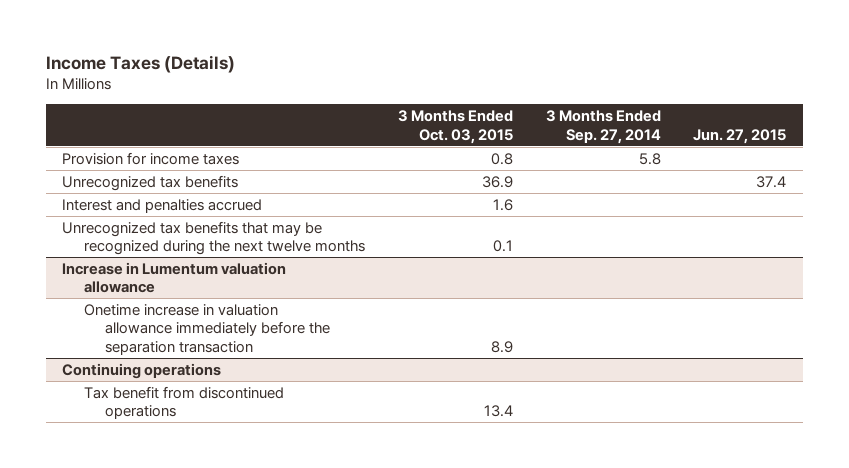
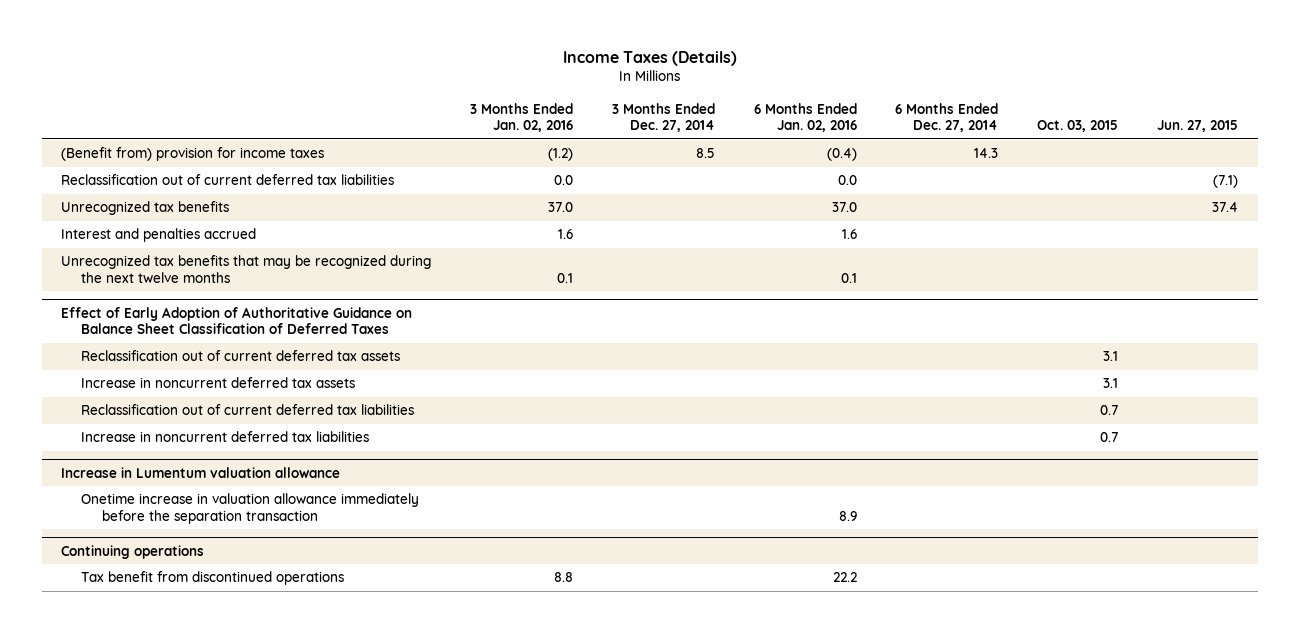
[397,109,513,144] 3 Months Ended Oct. 03, 2015 -> none
[545,109,661,144] 3 Months Ended Sep. 27, 2014 -> none
none -> [469,102,573,132] 3 Months Ended Jan. 02, 2016
none -> [611,102,715,132] 3 Months Ended Dec. 27, 2014
none -> [753,102,857,132] 6 Months Ended Jan. 02, 2016
none -> [895,102,999,132] 6 Months Ended Dec. 27, 2014
none -> [1037,119,1119,132] Oct. 03, 2015
[62,151,240,165] Provision for income taxes -> [60,147,324,162] (Benefit from) provision for income taxes
none -> [60,174,394,186] Reclassification out of current deferred tax liabilities
none -> [60,306,412,334] Effect of Early Adoption of Authoritative Guidance on Balance Sheet Classification of Deferred Taxes
none -> [81,350,401,362] Reclassification out of current deferred tax assets
none -> [81,377,356,389] Increase in noncurrent deferred tax assets
none -> [81,404,415,416] Reclassification out of current deferred tax liabilities
none -> [81,431,370,443] Increase in noncurrent deferred tax liabilities

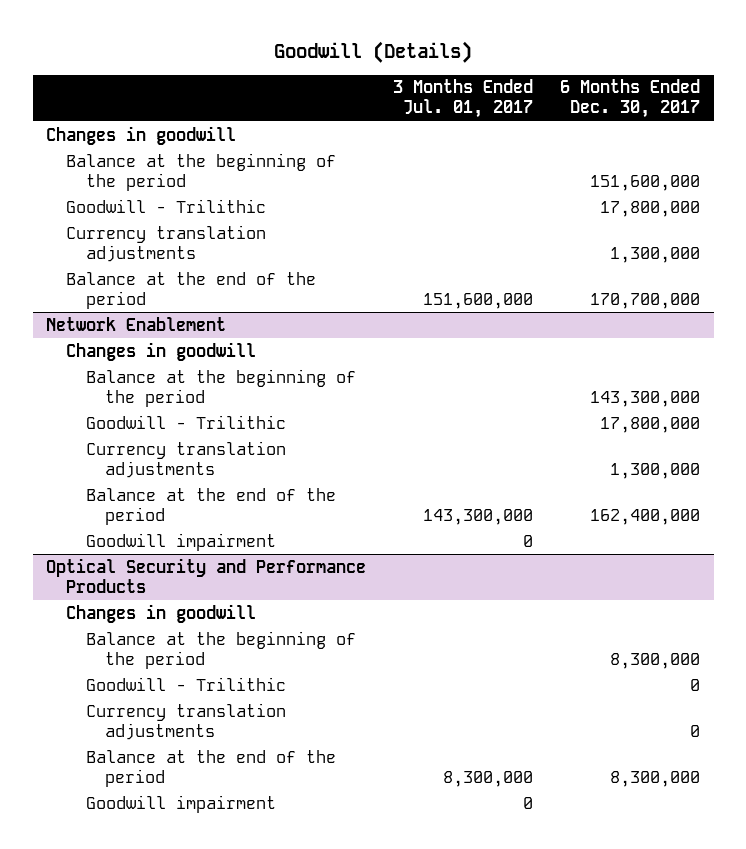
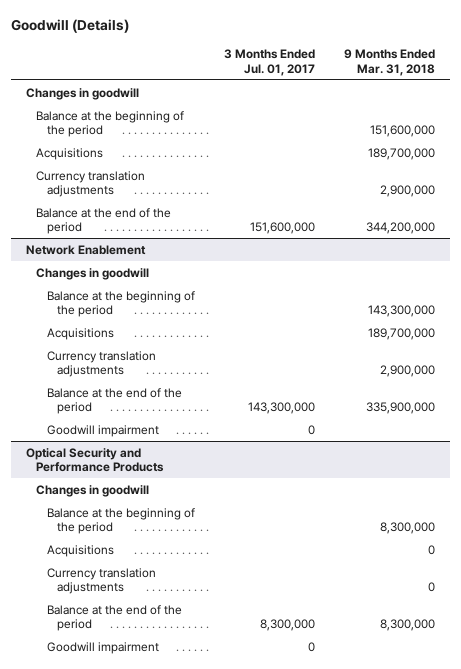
[560,79,701,119] 6 Months Ended Dec. 30, 2017 -> none
none -> [343,49,435,76] 9 Months Ended Mar. 31, 2018
[65,198,266,213] Goodwill - Trilithic -> [36,147,104,160] Acquisitions
[85,414,286,429] Goodwill - Trilithic -> [46,327,114,340] Acquisitions
[85,676,286,691] Goodwill - Trilithic -> [46,544,114,557] Acquisitions

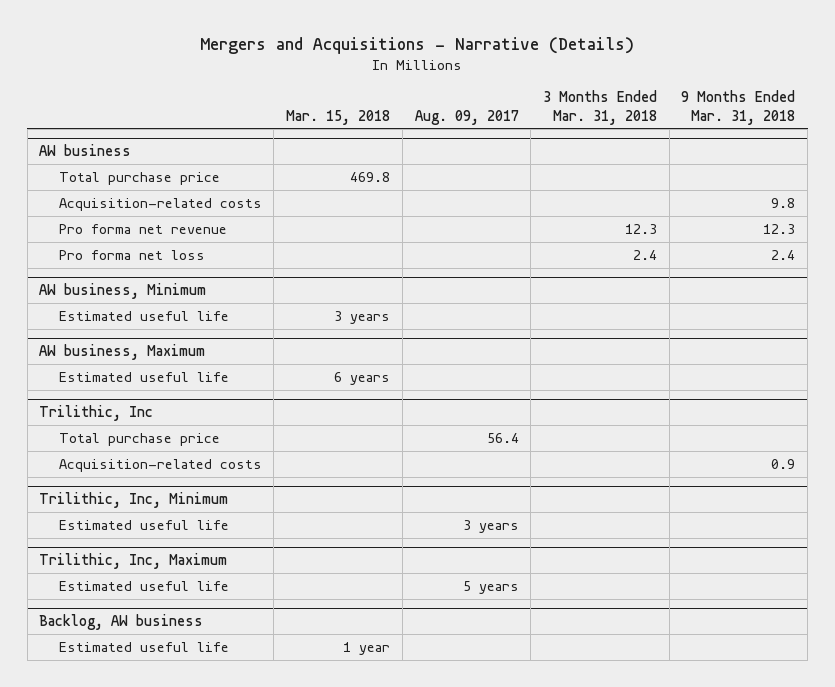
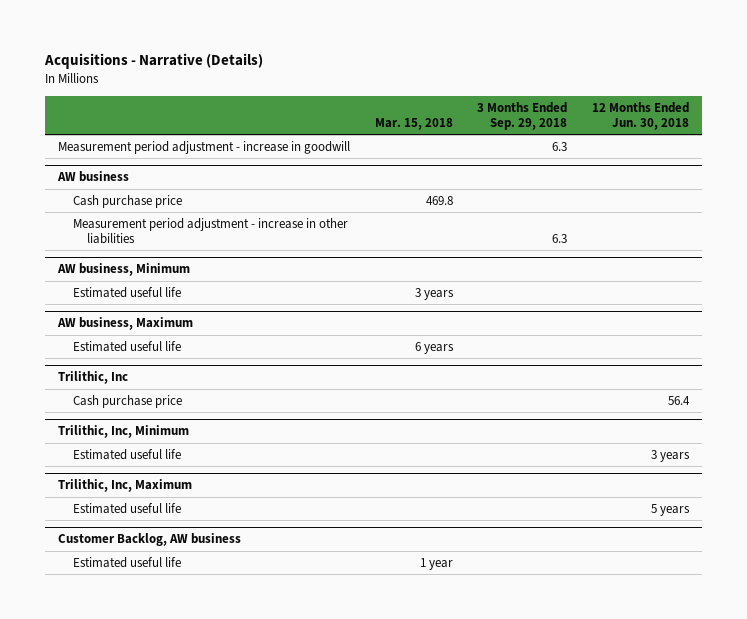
[200,36,635,54] Mergers and Acquisitions - Narrative (Details) -> [44,53,264,70] Acquisitions - Narrative (Details)
[414,109,519,125] Aug. 09, 2017 -> none
[542,90,657,125] 3 Months Ended Mar. 31, 2018 -> none
[681,90,796,125] 9 Months Ended Mar. 31, 2018 -> none
none -> [477,101,568,130] 3 Months Ended Sep. 29, 2018
none -> [592,101,690,130] 12 Months Ended Jun. 30, 2018
none -> [57,140,350,154] Measurement period adjustment - increase in goodwill
[58,197,262,211] Acquisition-related costs -> none
[58,223,227,234] Pro forma net revenue -> none
[58,249,205,260] Pro forma net loss -> none
[58,171,220,185] Total purchase price -> [72,194,182,208] Cash purchase price
none -> [72,217,348,245] Measurement period adjustment - increase in other liabilities
[58,458,262,472] Acquisition-related costs -> none
[58,432,220,446] Total purchase price -> [72,394,182,408] Cash purchase price
[39,614,204,631] Backlog, AW business -> [57,533,241,547] Customer Backlog, AW business

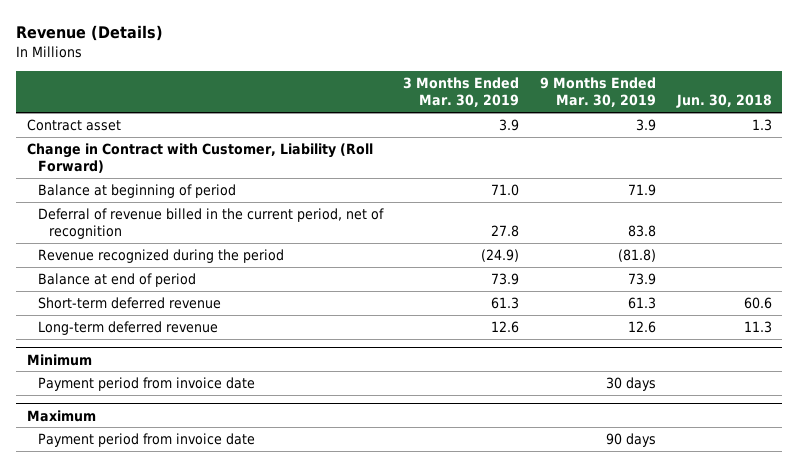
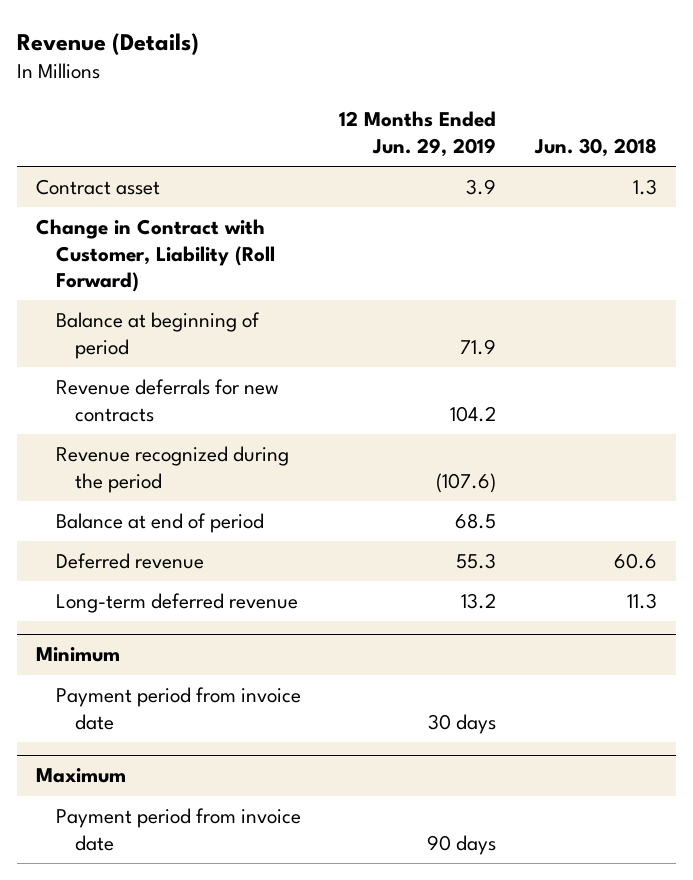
[403,77,520,108] 3 Months Ended Mar. 30, 2019 -> none
[540,77,657,108] 9 Months Ended Mar. 30, 2019 -> none
none -> [339,111,497,157] 12 Months Ended Jun. 29, 2019
[37,207,384,240] Deferral of revenue billed in the current period, net of recognition -> [55,379,279,422] Revenue deferrals for new contracts
[37,296,221,309] Short-term deferred revenue -> [55,553,204,570] Deferred revenue

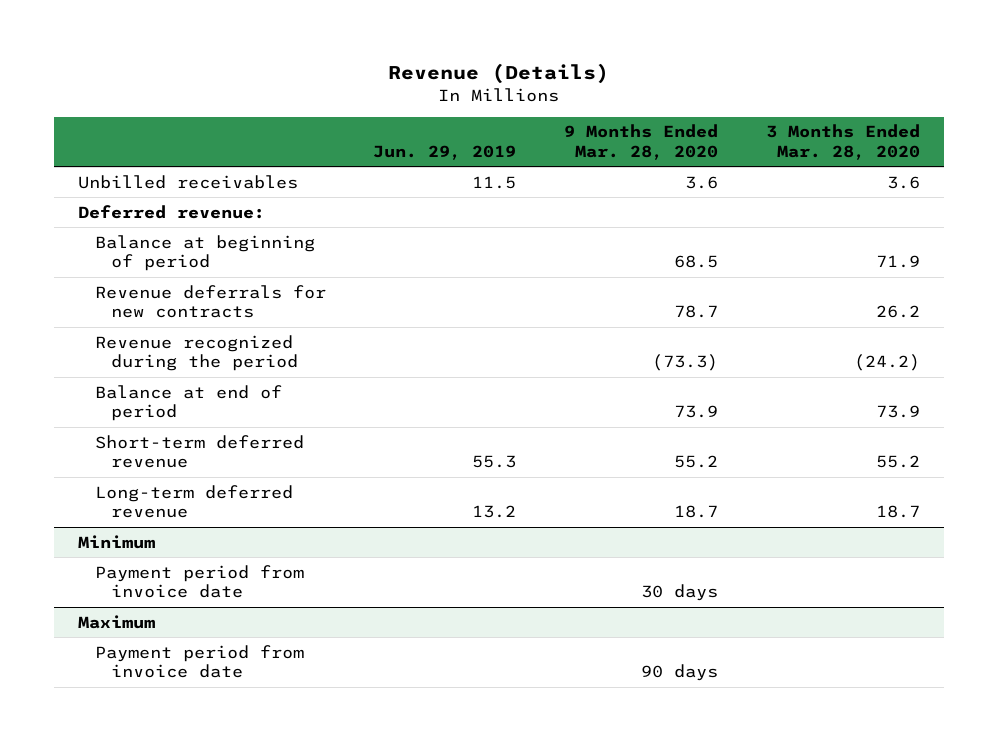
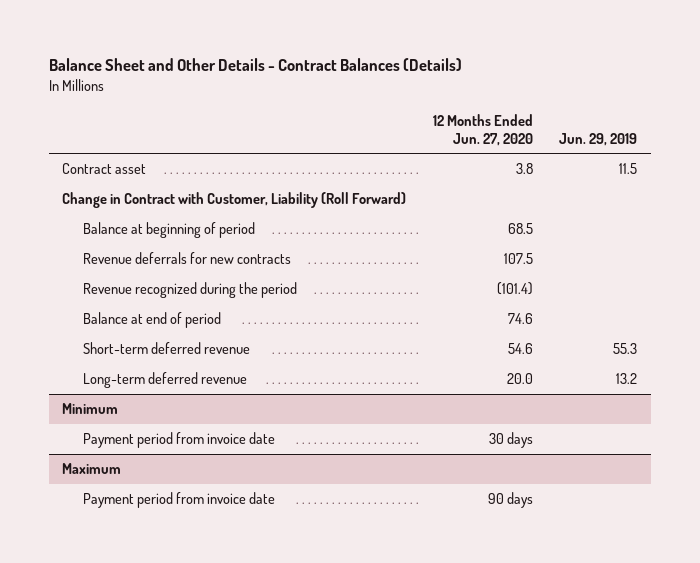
[387,62,609,84] Revenue (Details) -> [48,58,462,72] Balance Sheet and Other Details - Contract Balances (Details)
[564,124,719,160] 9 Months Ended Mar. 28, 2020 -> none
[766,124,921,160] 3 Months Ended Mar. 28, 2020 -> none
none -> [432,113,533,146] 12 Months Ended Jun. 27, 2020
[77,174,298,189] Unbilled receivables -> [62,163,147,175] Contract asset
[77,204,265,219] Deferred revenue: -> [62,192,407,209] Change in Contract with Customer, Liability (Roll Forward)

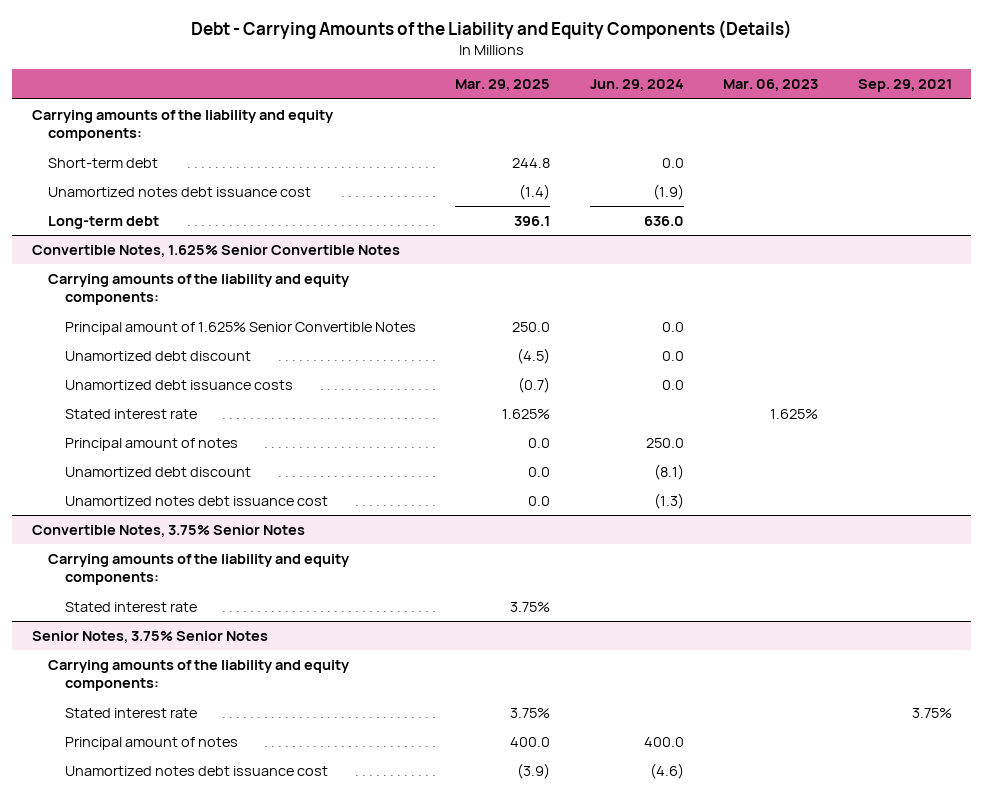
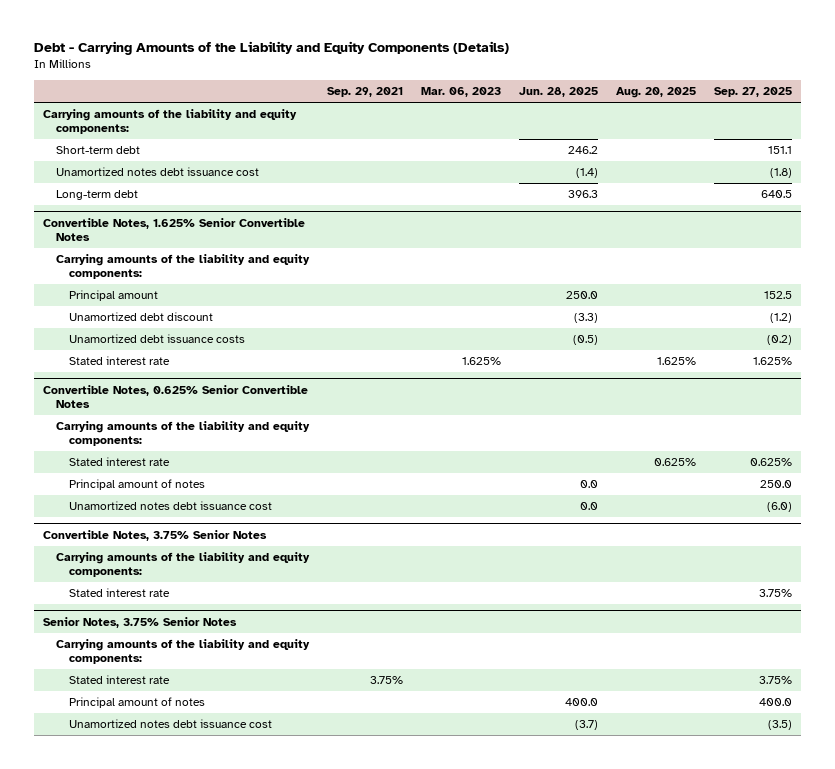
[455,79,551,92] Mar. 29, 2025 -> none
[589,79,684,92] Jun. 29, 2024 -> none
none -> [518,87,598,98] Jun. 28, 2025
none -> [616,87,697,99] Aug. 20, 2025
none -> [714,87,793,98] Sep. 27, 2025
[64,322,416,336] Principal amount of 1.625% Senior Convertible Notes -> [69,290,159,302] Principal amount
[64,438,238,452] Principal amount of notes -> none
[64,467,251,478] Unamortized debt discount -> none
[64,496,328,507] Unamortized notes debt issuance cost -> none
none -> [42,385,308,409] Convertible Notes, 0.625% Senior Convertible Notes
none -> [55,421,310,447] Carrying amounts of the liability and equity components:
none -> [69,457,171,467] Stated interest rate
none -> [69,479,206,491] Principal amount of notes
none -> [69,501,273,511] Unamortized notes debt issuance cost

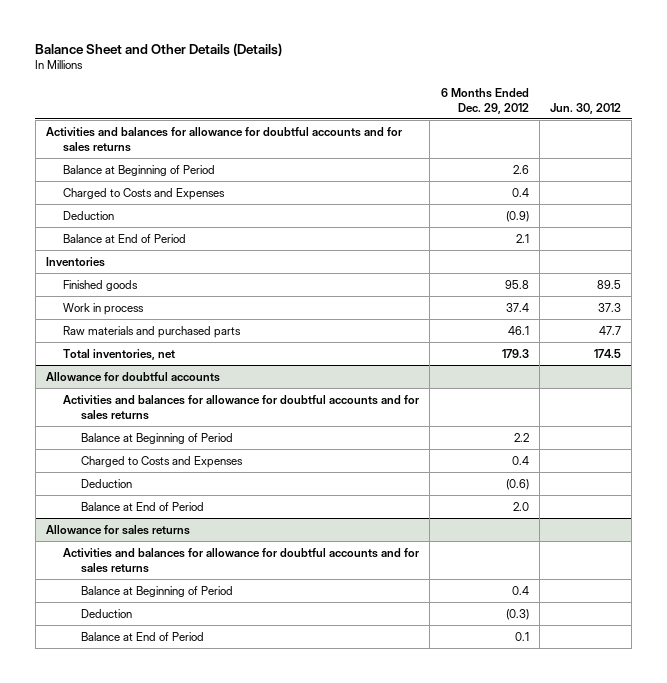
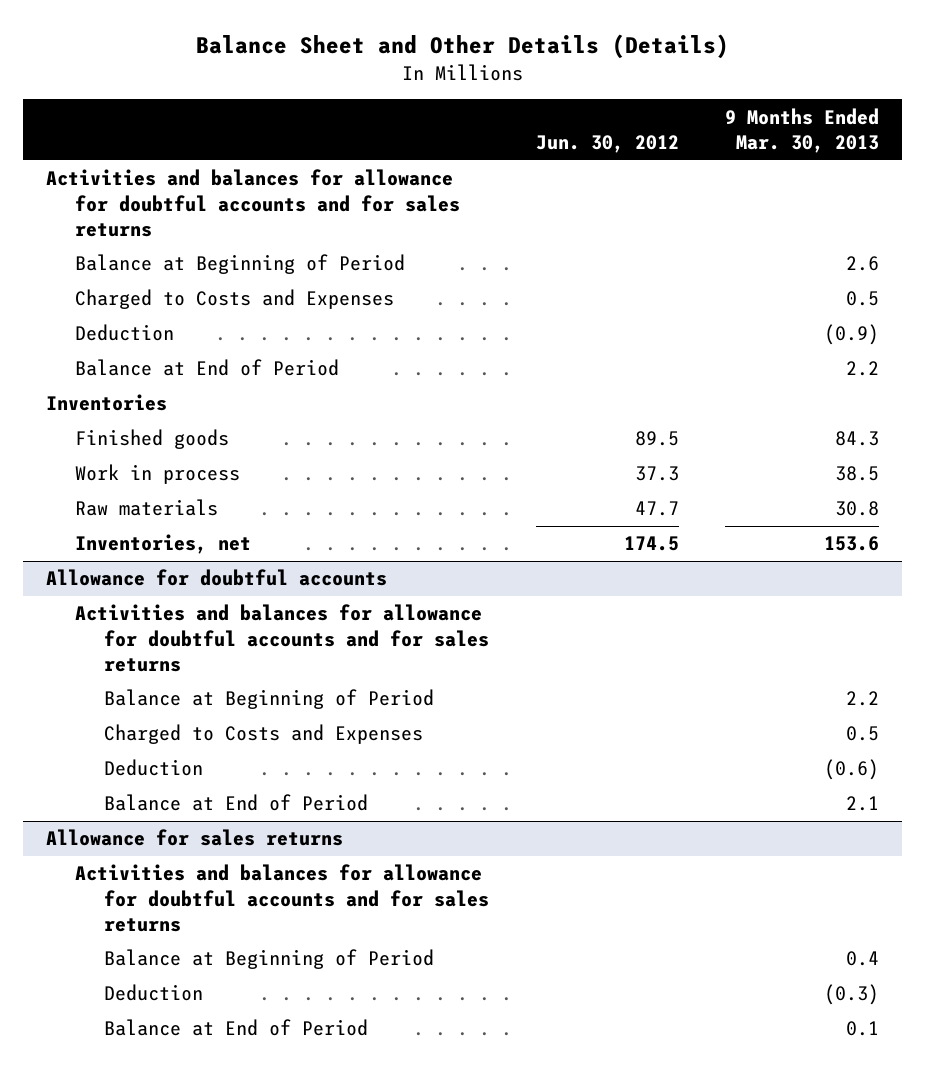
[440,87,529,114] 6 Months Ended Dec. 29, 2012 -> none
none -> [724,107,879,153] 9 Months Ended Mar. 30, 2013
[63,325,242,338] Raw materials and purchased parts -> [75,499,219,517] Raw materials
[63,348,176,360] Total inventories, net -> [75,534,252,555] Inventories, net

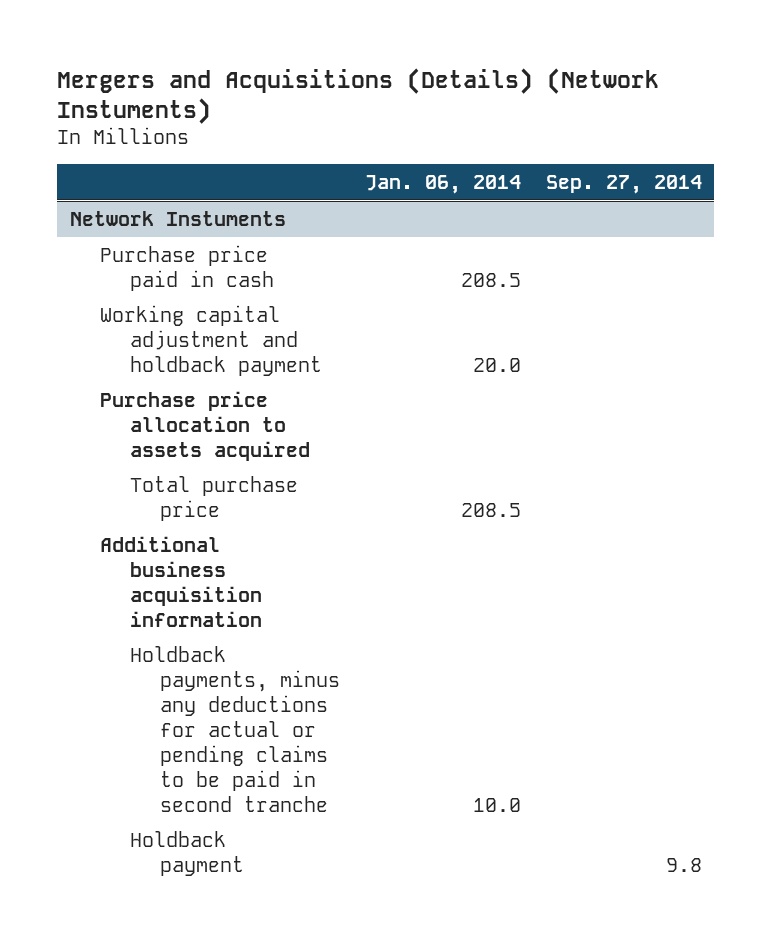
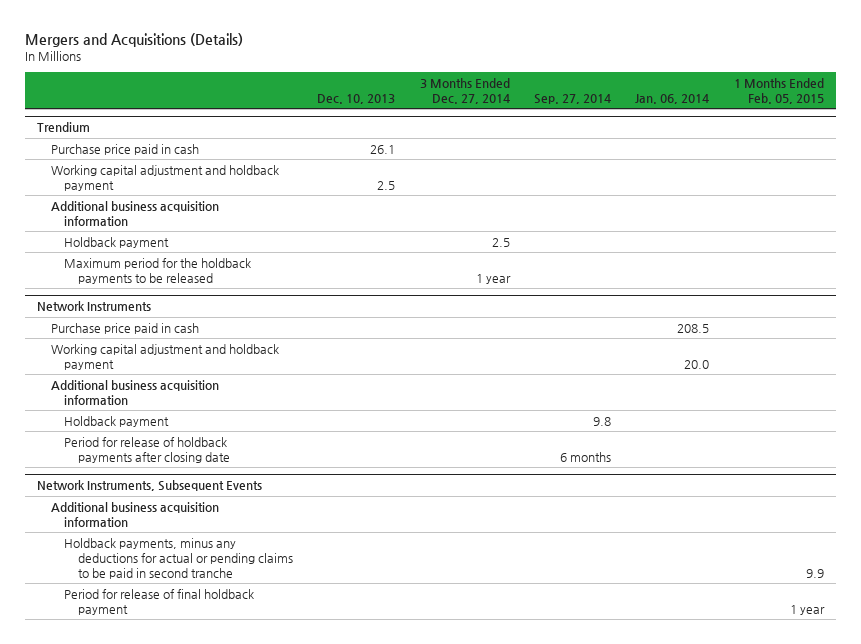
[57,67,660,124] Mergers and Acquisitions (Details) (Network Instuments) -> [24,32,243,47] Mergers and Acquisitions (Details)
none -> [317,94,396,105] Dec. 10, 2013
none -> [419,77,510,105] 3 Months Ended Dec. 27, 2014
none -> [733,77,824,105] 1 Months Ended Feb. 05, 2015
none -> [36,122,90,133] Trendium
none -> [50,143,199,155] Purchase price paid in cash
none -> [50,164,279,191] Working capital adjustment and holdback payment
none -> [50,200,219,226] Additional business acquisition information
none -> [64,236,170,248] Holdback payment
none -> [64,257,252,284] Maximum period for the holdback payments to be released
[69,210,286,226] Network Instuments -> [36,301,151,312] Network Instruments
[99,390,310,461] Purchase price allocation to assets acquired -> none
[129,475,298,521] Total purchase price -> none
[129,645,340,812] Holdback payments, minus any deductions for actual or pending claims to be paid in second tranche -> none
none -> [64,436,231,463] Period for release of holdback payments after closing date
none -> [36,480,262,492] Network Instruments, Subsequent Events
none -> [50,501,219,527] Additional business acquisition information
none -> [64,537,294,580] Holdback payments, minus any deductions for actual or pending claims to be paid in second tranche
none -> [64,588,255,615] Period for release of final holdback payment

